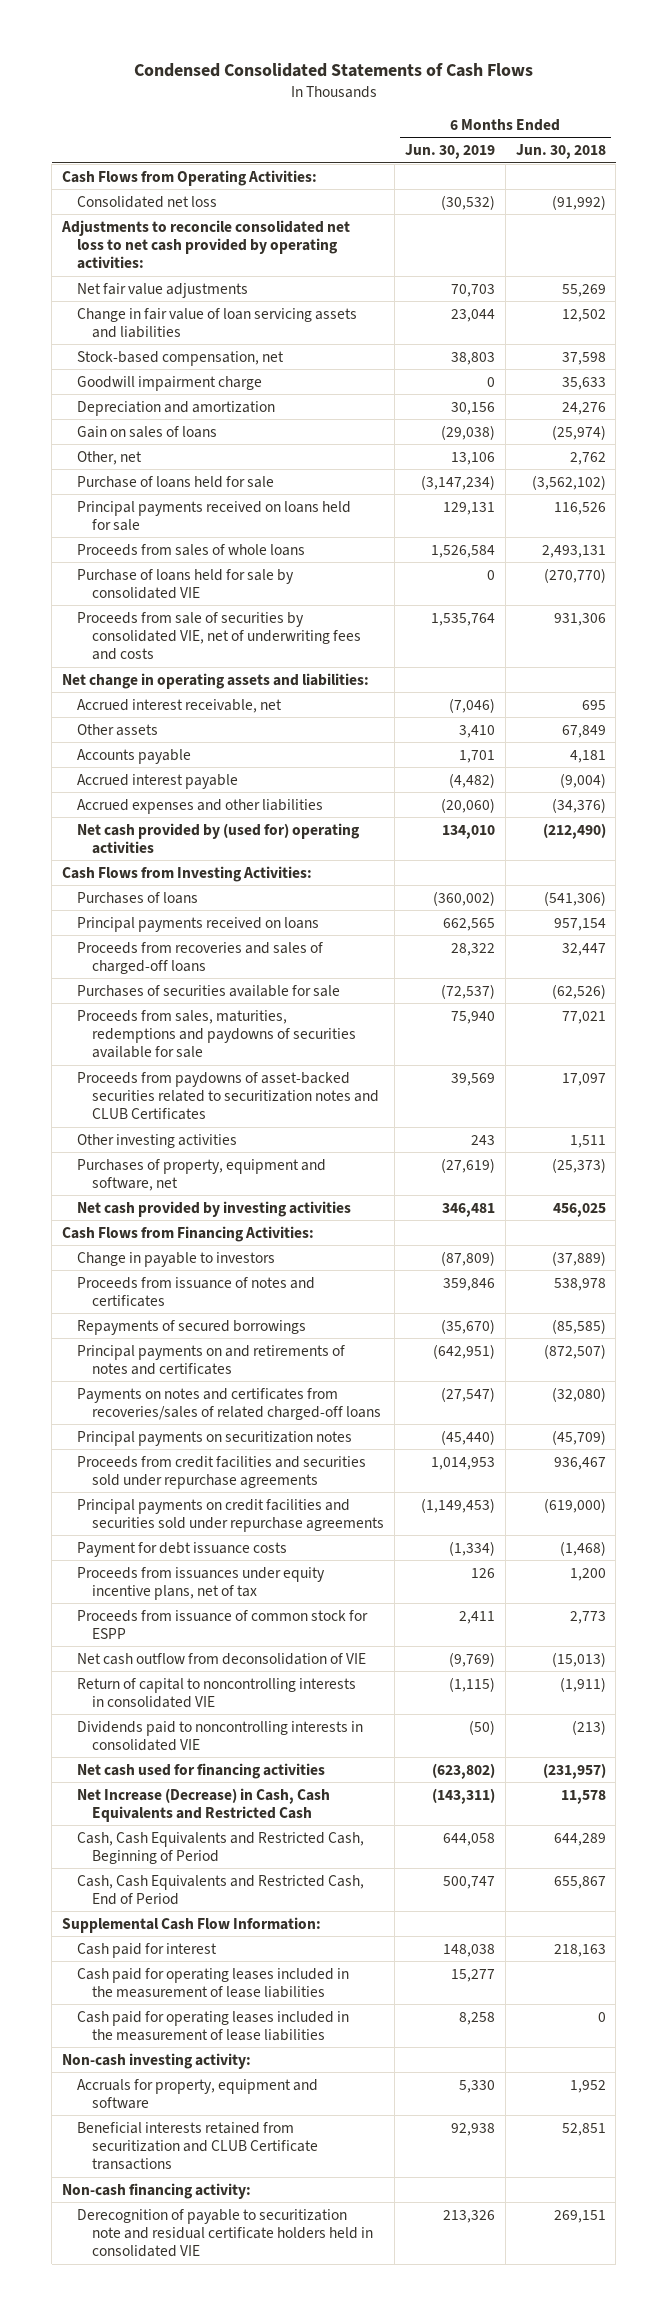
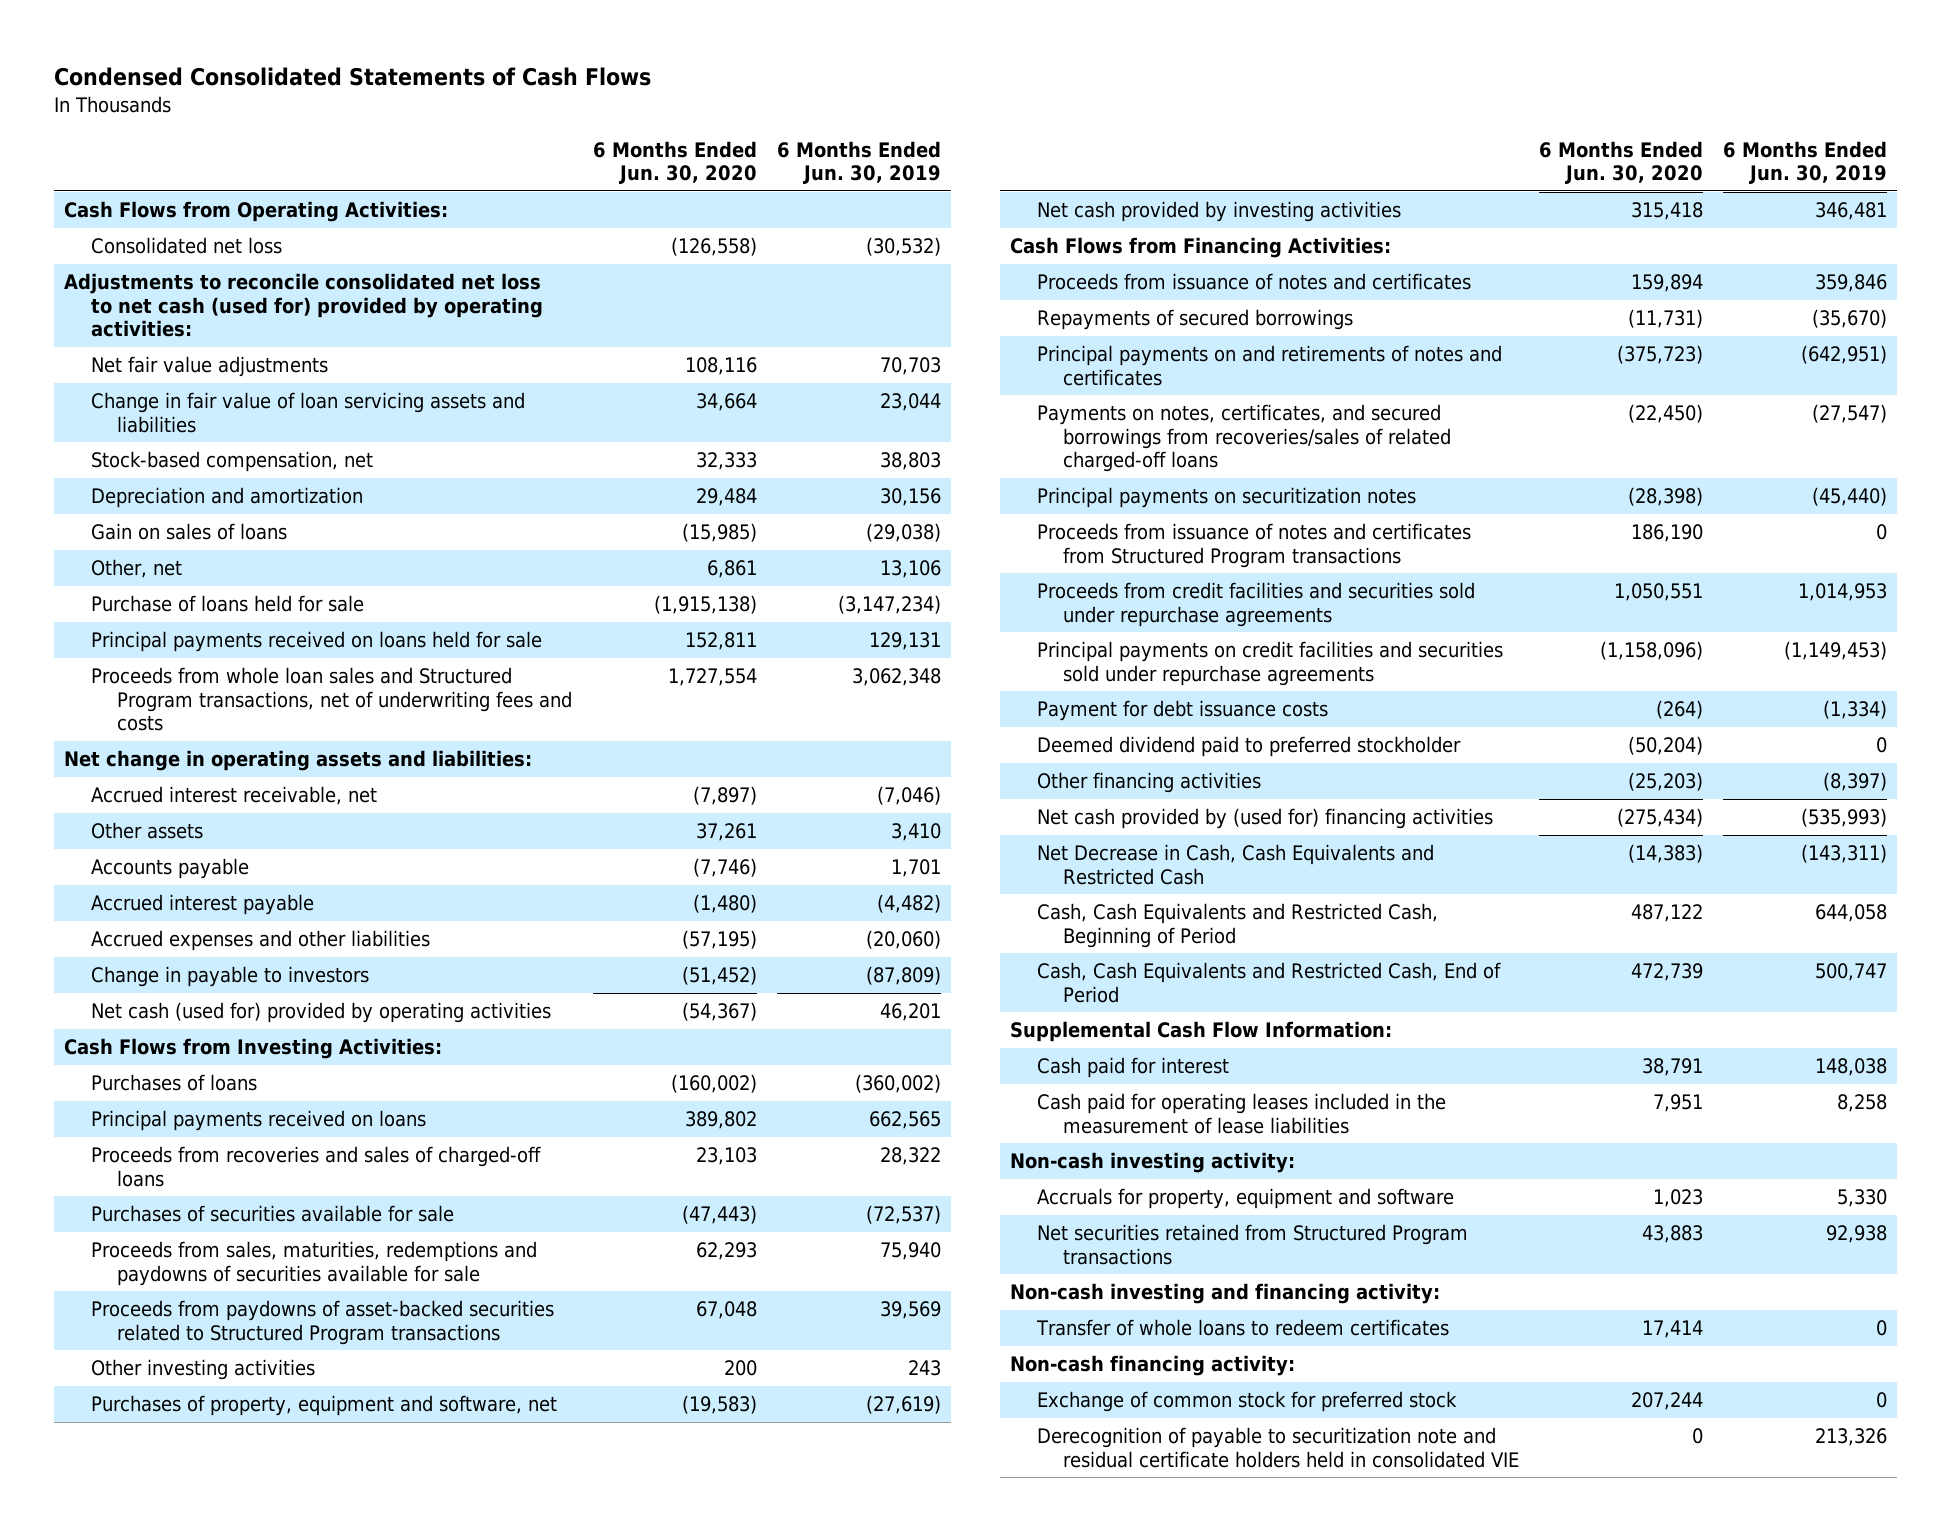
[515,144,606,160] Jun. 30, 2018 -> none
none -> [592,140,757,185] 6 Months Ended Jun. 30, 2020
[60,219,350,269] Adjustments to reconcile consolidated net loss to net cash provided by operating activities: -> [64,273,543,337] Adjustments to reconcile consolidated net loss to net cash (used for) provided by operating activities:
[77,375,263,391] Goodwill impairment charge -> none
[77,568,295,599] Purchase of loans held for sale by consolidated VIE -> none
[77,611,362,660] Proceeds from sale of securities by consolidated VIE, net of underwriting fees and costs -> none
[77,543,306,556] Proceeds from sales of whole loans -> [90,667,572,731] Proceeds from whole loan sales and Structured Program transactions, net of underwriting fees and costs
[431,544,496,558] 1,526,584 -> [851,668,941,687] 3,062,348
[77,1251,276,1267] Change in payable to investors -> [90,966,369,988] Change in payable to investors
[77,822,361,854] Net cash provided by (used for) operating activities -> [90,1002,551,1024] Net cash (used for) provided by operating activities
[442,824,496,839] 134,010 -> [879,1003,941,1022] 46,201
[77,1071,380,1120] Proceeds from paydowns of asset-backed securities related to securitization notes and CLUB Certificates -> [90,1300,554,1345] Proceeds from paydowns of asset-backed securities related to Structured Program transactions
[77,1387,382,1420] Payments on notes and certificates from recoveries/sales of related charged-off loans -> [1036,404,1451,472] Payments on notes, certificates, and secured borrowings from recoveries/sales of related charged-off loans
none -> [1036,523,1471,568] Proceeds from issuance of notes and certificates from Structured Program transactions
[77,1566,326,1600] Proceeds from issuances under equity incentive plans, net of tax -> none
[77,1609,369,1639] Proceeds from issuance of common stock for ESPP -> none
[77,1652,367,1665] Net cash outflow from deconsolidation of VIE -> none
[77,1677,357,1708] Return of capital to noncontrolling interests in consolidated VIE -> none
[77,1720,364,1751] Dividends paid to noncontrolling interests in consolidated VIE -> none
none -> [1036,736,1461,758] Deemed dividend paid to preferred stockholder
none -> [1036,772,1261,794] Other financing activities
[77,1762,326,1779] Net cash used for financing activities -> [1036,808,1493,830] Net cash provided by (used for) financing activities
[432,1762,496,1779] (623,802) -> [1801,808,1888,828] (535,993)
[77,1787,331,1822] Net Increase (Decrease) in Cash, Cash Equivalents and Restricted Cash -> [1036,844,1434,885] Net Decrease in Cash, Cash Equivalents and Restricted Cash
[77,1967,350,1998] Cash paid for operating leases included in the measurement of lease liabilities -> none
[77,2121,319,2170] Beneficial interests retained from securitization and CLUB Certificate transactions -> [1036,1224,1468,1265] Net securities retained from Structured Program transactions
none -> [1010,1283,1441,1305] Non-cash investing and financing activity:
none -> [1035,1319,1449,1337] Transfer of whole loans to redeem certificates
none -> [1036,1391,1457,1413] Exchange of common stock for preferred stock

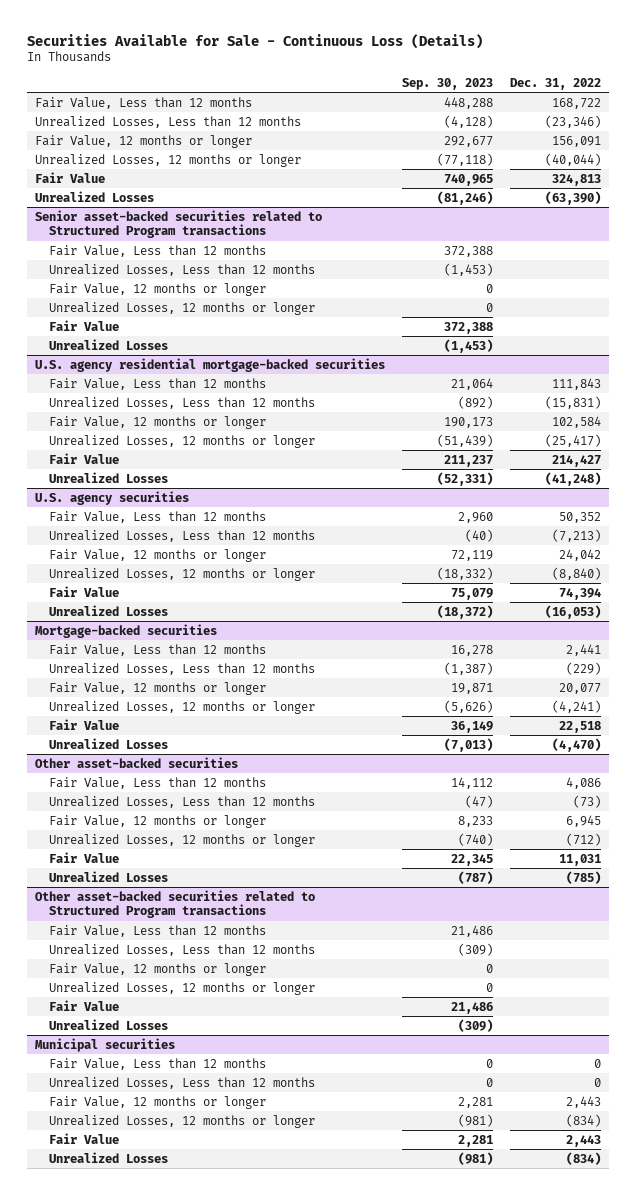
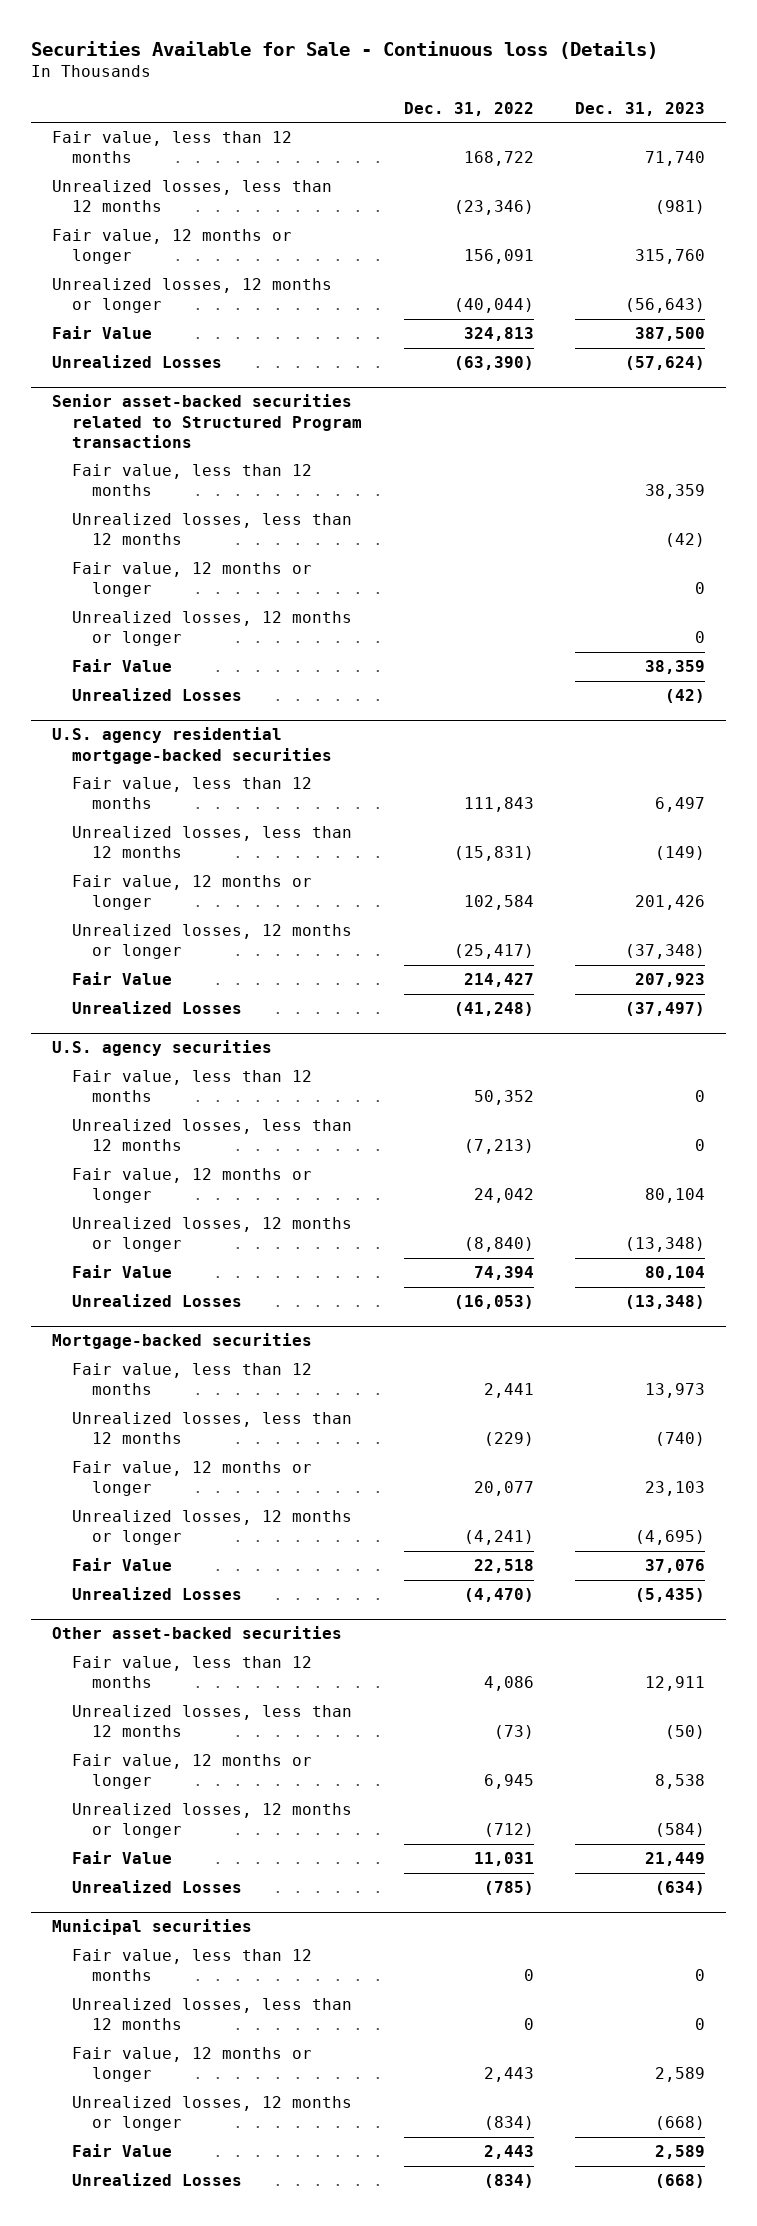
[27,33,484,49] Securities Available for Sale - Continuous Loss (Details) -> [30,40,658,59] Securities Available for Sale - Continuous loss (Details)
[402,78,494,91] Sep. 30, 2023 -> none
none -> [575,101,706,116] Dec. 31, 2023
[35,96,253,109] Fair Value, Less than 12 months -> [51,131,292,164] Fair value, less than 12 months
[35,115,302,128] Unrealized Losses, Less than 12 months -> [51,180,332,213] Unrealized losses, less than 12 months
[35,134,253,148] Fair Value, 12 months or longer -> [51,229,292,265] Fair value, 12 months or longer
[35,153,302,167] Unrealized Losses, 12 months or longer -> [51,278,332,314] Unrealized losses, 12 months or longer
[49,244,267,257] Fair Value, Less than 12 months -> [71,464,312,497] Fair value, less than 12 months
[49,263,316,276] Unrealized Losses, Less than 12 months -> [71,513,352,546] Unrealized losses, less than 12 months
[49,282,267,296] Fair Value, 12 months or longer -> [71,562,312,598] Fair value, 12 months or longer
[49,301,316,315] Unrealized Losses, 12 months or longer -> [71,611,352,647] Unrealized losses, 12 months or longer
[49,377,267,390] Fair Value, Less than 12 months -> [71,777,312,810] Fair value, less than 12 months
[49,396,316,409] Unrealized Losses, Less than 12 months -> [71,826,352,859] Unrealized losses, less than 12 months
[49,415,267,429] Fair Value, 12 months or longer -> [71,875,312,911] Fair value, 12 months or longer
[49,434,316,448] Unrealized Losses, 12 months or longer -> [71,924,352,960] Unrealized losses, 12 months or longer
[49,510,267,523] Fair Value, Less than 12 months -> [71,1070,312,1103] Fair value, less than 12 months
[49,529,316,542] Unrealized Losses, Less than 12 months -> [71,1119,352,1152] Unrealized losses, less than 12 months
[49,548,267,562] Fair Value, 12 months or longer -> [71,1168,312,1204] Fair value, 12 months or longer
[49,567,316,581] Unrealized Losses, 12 months or longer -> [71,1217,352,1253] Unrealized losses, 12 months or longer
[49,643,267,656] Fair Value, Less than 12 months -> [71,1363,312,1396] Fair value, less than 12 months
[49,662,316,675] Unrealized Losses, Less than 12 months -> [71,1412,352,1445] Unrealized losses, less than 12 months
[49,681,267,695] Fair Value, 12 months or longer -> [71,1461,312,1497] Fair value, 12 months or longer
[49,700,316,714] Unrealized Losses, 12 months or longer -> [71,1510,352,1546] Unrealized losses, 12 months or longer
[49,776,267,789] Fair Value, Less than 12 months -> [71,1656,312,1689] Fair value, less than 12 months
[49,795,316,808] Unrealized Losses, Less than 12 months -> [71,1705,352,1738] Unrealized losses, less than 12 months
[49,814,267,828] Fair Value, 12 months or longer -> [71,1754,312,1790] Fair value, 12 months or longer
[49,833,316,847] Unrealized Losses, 12 months or longer -> [71,1803,352,1839] Unrealized losses, 12 months or longer
[35,889,316,919] Other asset-backed securities related to Structured Program transactions -> none
[49,924,267,937] Fair Value, Less than 12 months -> none
[49,943,316,956] Unrealized Losses, Less than 12 months -> none
[49,962,267,976] Fair Value, 12 months or longer -> none
[49,981,316,995] Unrealized Losses, 12 months or longer -> none
[49,999,120,1011] Fair Value -> none
[49,1018,169,1030] Unrealized Losses -> none
[49,1057,267,1070] Fair Value, Less than 12 months -> [71,1949,312,1982] Fair value, less than 12 months
[49,1076,316,1089] Unrealized Losses, Less than 12 months -> [71,1998,352,2031] Unrealized losses, less than 12 months
[49,1095,267,1109] Fair Value, 12 months or longer -> [71,2047,312,2083] Fair value, 12 months or longer
[49,1114,316,1128] Unrealized Losses, 12 months or longer -> [71,2096,352,2132] Unrealized losses, 12 months or longer

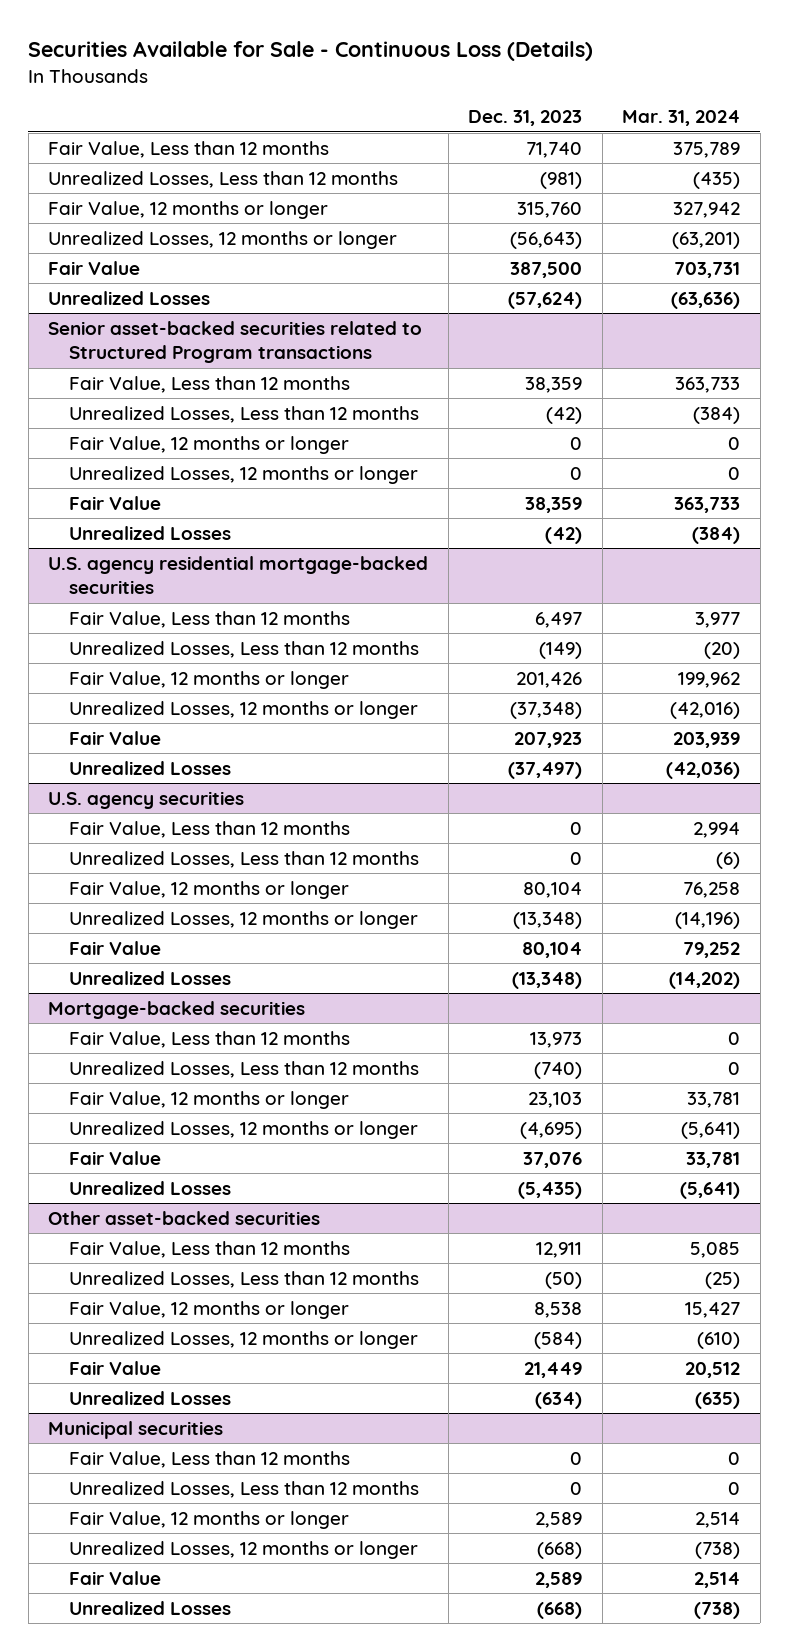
[30,40,658,59] Securities Available for Sale - Continuous loss (Details) -> [28,41,594,62] Securities Available for Sale - Continuous Loss (Details)
[403,101,534,116] Dec. 31, 2022 -> none
none -> [622,110,741,127] Mar. 31, 2024
[51,131,292,164] Fair value, less than 12 months -> [48,140,330,158] Fair Value, Less than 12 months
[51,180,332,213] Unrealized losses, less than 12 months -> [48,170,399,188] Unrealized Losses, Less than 12 months
[51,229,292,265] Fair value, 12 months or longer -> [48,200,329,219] Fair Value, 12 months or longer
[51,278,332,314] Unrealized losses, 12 months or longer -> [48,230,398,249] Unrealized Losses, 12 months or longer
[71,464,312,497] Fair value, less than 12 months -> [68,375,350,393] Fair Value, Less than 12 months
[71,513,352,546] Unrealized losses, less than 12 months -> [68,405,419,423] Unrealized Losses, Less than 12 months
[71,562,312,598] Fair value, 12 months or longer -> [68,435,349,454] Fair Value, 12 months or longer
[71,611,352,647] Unrealized losses, 12 months or longer -> [68,465,418,484] Unrealized Losses, 12 months or longer
[71,777,312,810] Fair value, less than 12 months -> [68,610,350,628] Fair Value, Less than 12 months
[71,826,352,859] Unrealized losses, less than 12 months -> [68,640,419,658] Unrealized Losses, Less than 12 months
[71,875,312,911] Fair value, 12 months or longer -> [68,670,349,689] Fair Value, 12 months or longer
[71,924,352,960] Unrealized losses, 12 months or longer -> [68,700,418,719] Unrealized Losses, 12 months or longer
[71,1070,312,1103] Fair value, less than 12 months -> [68,820,350,838] Fair Value, Less than 12 months
[71,1119,352,1152] Unrealized losses, less than 12 months -> [68,850,419,868] Unrealized Losses, Less than 12 months
[71,1168,312,1204] Fair value, 12 months or longer -> [68,880,349,899] Fair Value, 12 months or longer
[71,1217,352,1253] Unrealized losses, 12 months or longer -> [68,910,418,929] Unrealized Losses, 12 months or longer
[71,1363,312,1396] Fair value, less than 12 months -> [68,1030,350,1048] Fair Value, Less than 12 months
[71,1412,352,1445] Unrealized losses, less than 12 months -> [68,1060,419,1078] Unrealized Losses, Less than 12 months
[71,1461,312,1497] Fair value, 12 months or longer -> [68,1090,349,1109] Fair Value, 12 months or longer
[71,1510,352,1546] Unrealized losses, 12 months or longer -> [68,1120,418,1139] Unrealized Losses, 12 months or longer
[71,1656,312,1689] Fair value, less than 12 months -> [68,1240,350,1258] Fair Value, Less than 12 months
[71,1705,352,1738] Unrealized losses, less than 12 months -> [68,1270,419,1288] Unrealized Losses, Less than 12 months
[71,1754,312,1790] Fair value, 12 months or longer -> [68,1300,349,1319] Fair Value, 12 months or longer
[71,1803,352,1839] Unrealized losses, 12 months or longer -> [68,1330,418,1349] Unrealized Losses, 12 months or longer
[71,1949,312,1982] Fair value, less than 12 months -> [68,1450,350,1468] Fair Value, Less than 12 months
[71,1998,352,2031] Unrealized losses, less than 12 months -> [68,1480,419,1498] Unrealized Losses, Less than 12 months
[71,2047,312,2083] Fair value, 12 months or longer -> [68,1510,349,1529] Fair Value, 12 months or longer
[71,2096,352,2132] Unrealized losses, 12 months or longer -> [68,1540,418,1559] Unrealized Losses, 12 months or longer

